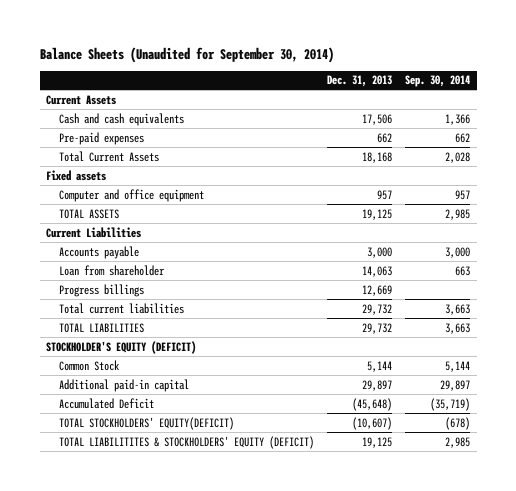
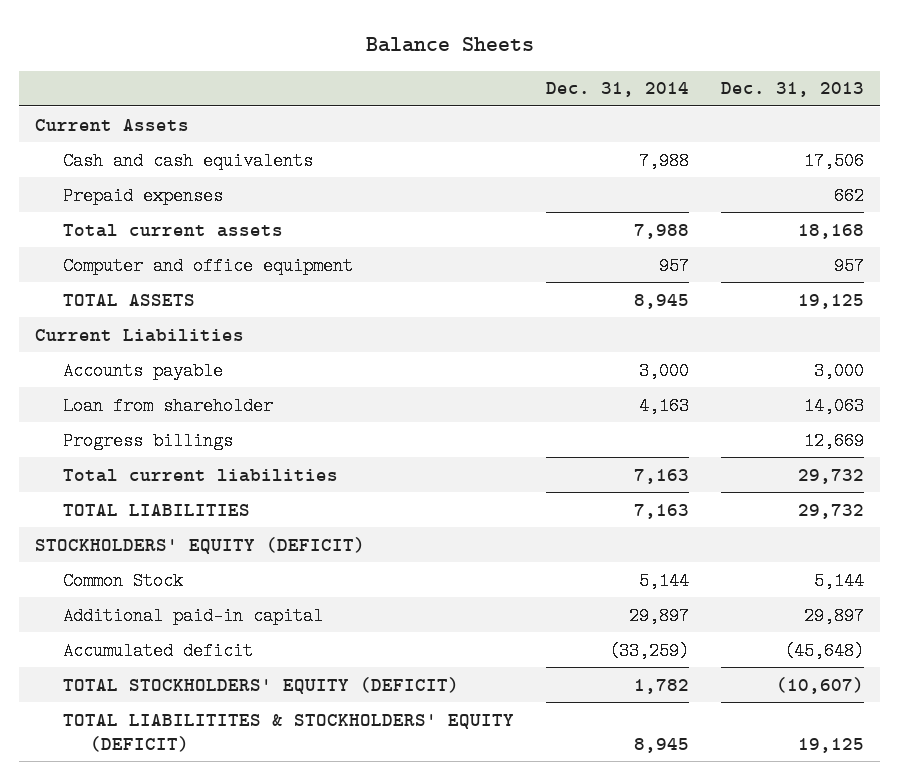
[39,46,334,63] Balance Sheets (Unaudited for September 30, 2014) -> [365,36,534,52] Balance Sheets
[405,75,471,88] Sep. 30, 2014 -> none
none -> [545,82,689,98] Dec. 31, 2014
[46,169,107,181] Fixed assets -> none
[59,131,145,145] Pre-paid expenses -> [62,186,223,205] Prepaid expenses
[59,150,160,162] Total Current Assets -> [62,223,283,237] Total current assets
[46,340,197,354] STOCKHOLDER'S EQUITY (DEFICIT) -> [35,536,366,554] STOCKHOLDERS' EQUITY (DEFICIT)
[59,397,155,409] Accumulated Deficit -> [62,641,253,660] Accumulated deficit
[59,416,235,430] TOTAL STOCKHOLDERS' EQUITY(DEFICIT) -> [62,676,459,694] TOTAL STOCKHOLDERS' EQUITY (DEFICIT)

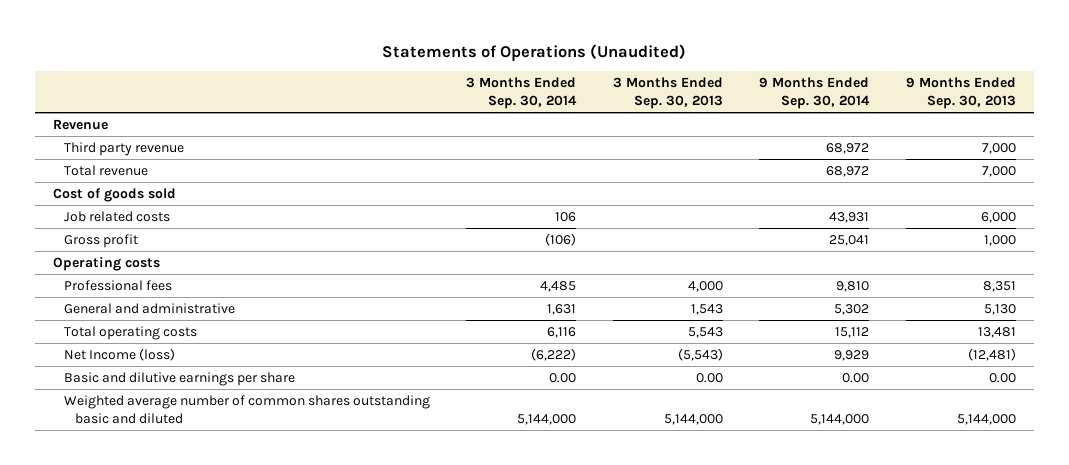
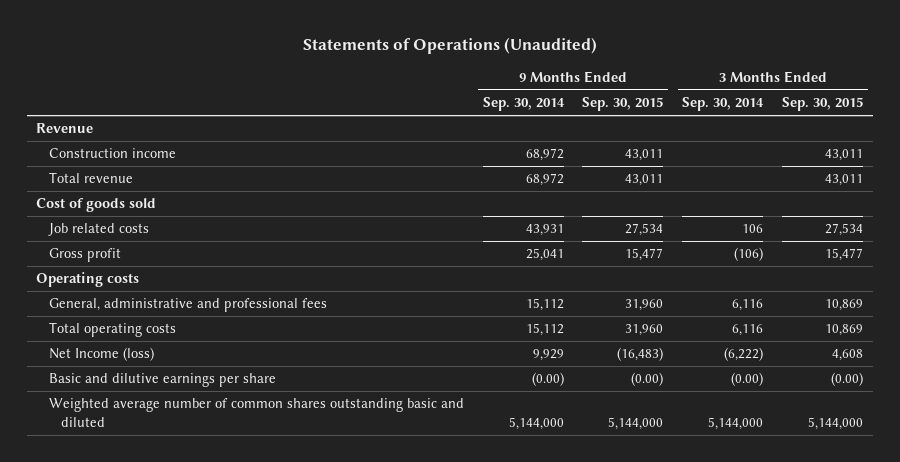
[612,76,723,110] 3 Months Ended Sep. 30, 2013 -> none
[906,76,1017,110] 9 Months Ended Sep. 30, 2013 -> none
none -> [582,97,664,112] Sep. 30, 2015
none -> [782,97,864,112] Sep. 30, 2015
[63,141,184,156] Third party revenue -> [48,148,176,159] Construction income
[63,279,172,291] Professional fees -> none
[63,302,235,314] General and administrative -> [48,298,327,313] General, administrative and professional fees
[547,303,577,315] 1,631 -> [732,299,764,312] 6,116
[834,303,870,315] 5,302 -> [525,298,564,312] 15,112
[549,372,577,383] 0.00 -> [731,372,764,387] (0.00)
[842,372,870,383] 0.00 -> [531,372,564,387] (0.00)

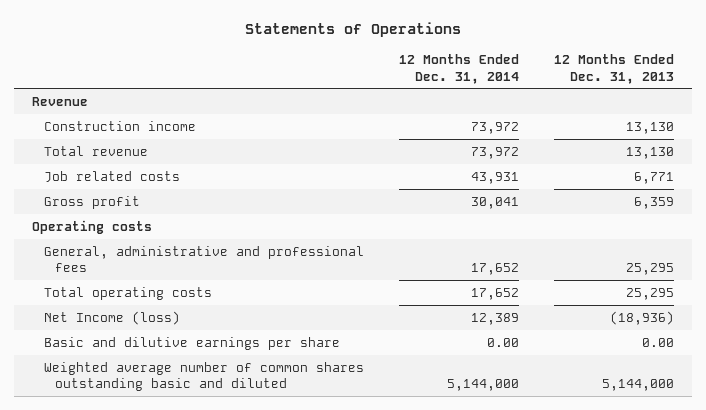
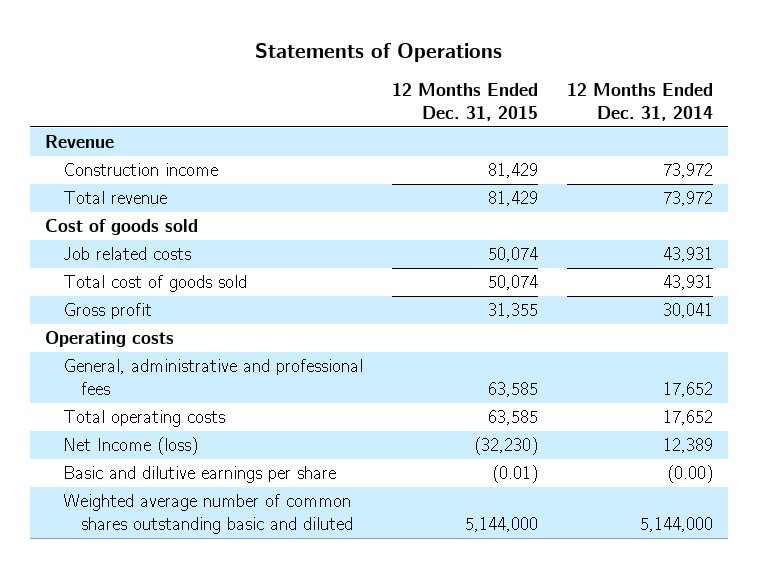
[554,54,675,84] 12 Months Ended Dec. 31, 2013 -> none
none -> [392,82,539,121] 12 Months Ended Dec. 31, 2015
none -> [44,219,198,236] Cost of goods sold
none -> [62,275,247,293] Total cost of goods sold
[487,337,520,347] 0.00 -> [667,465,714,484] (0.00)

